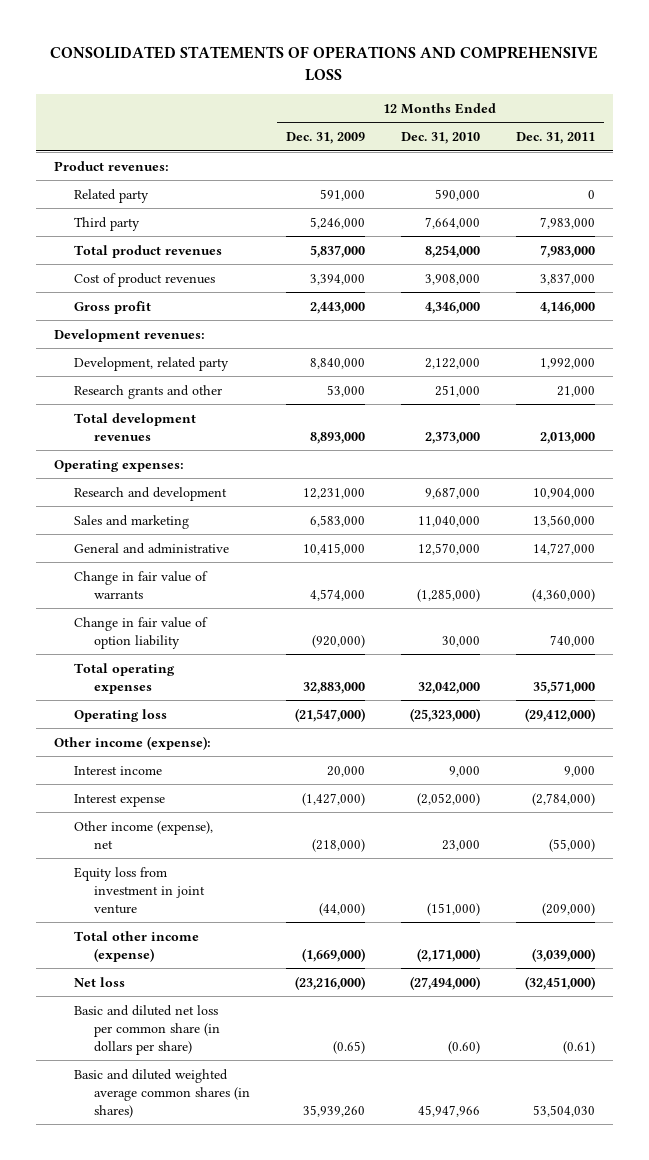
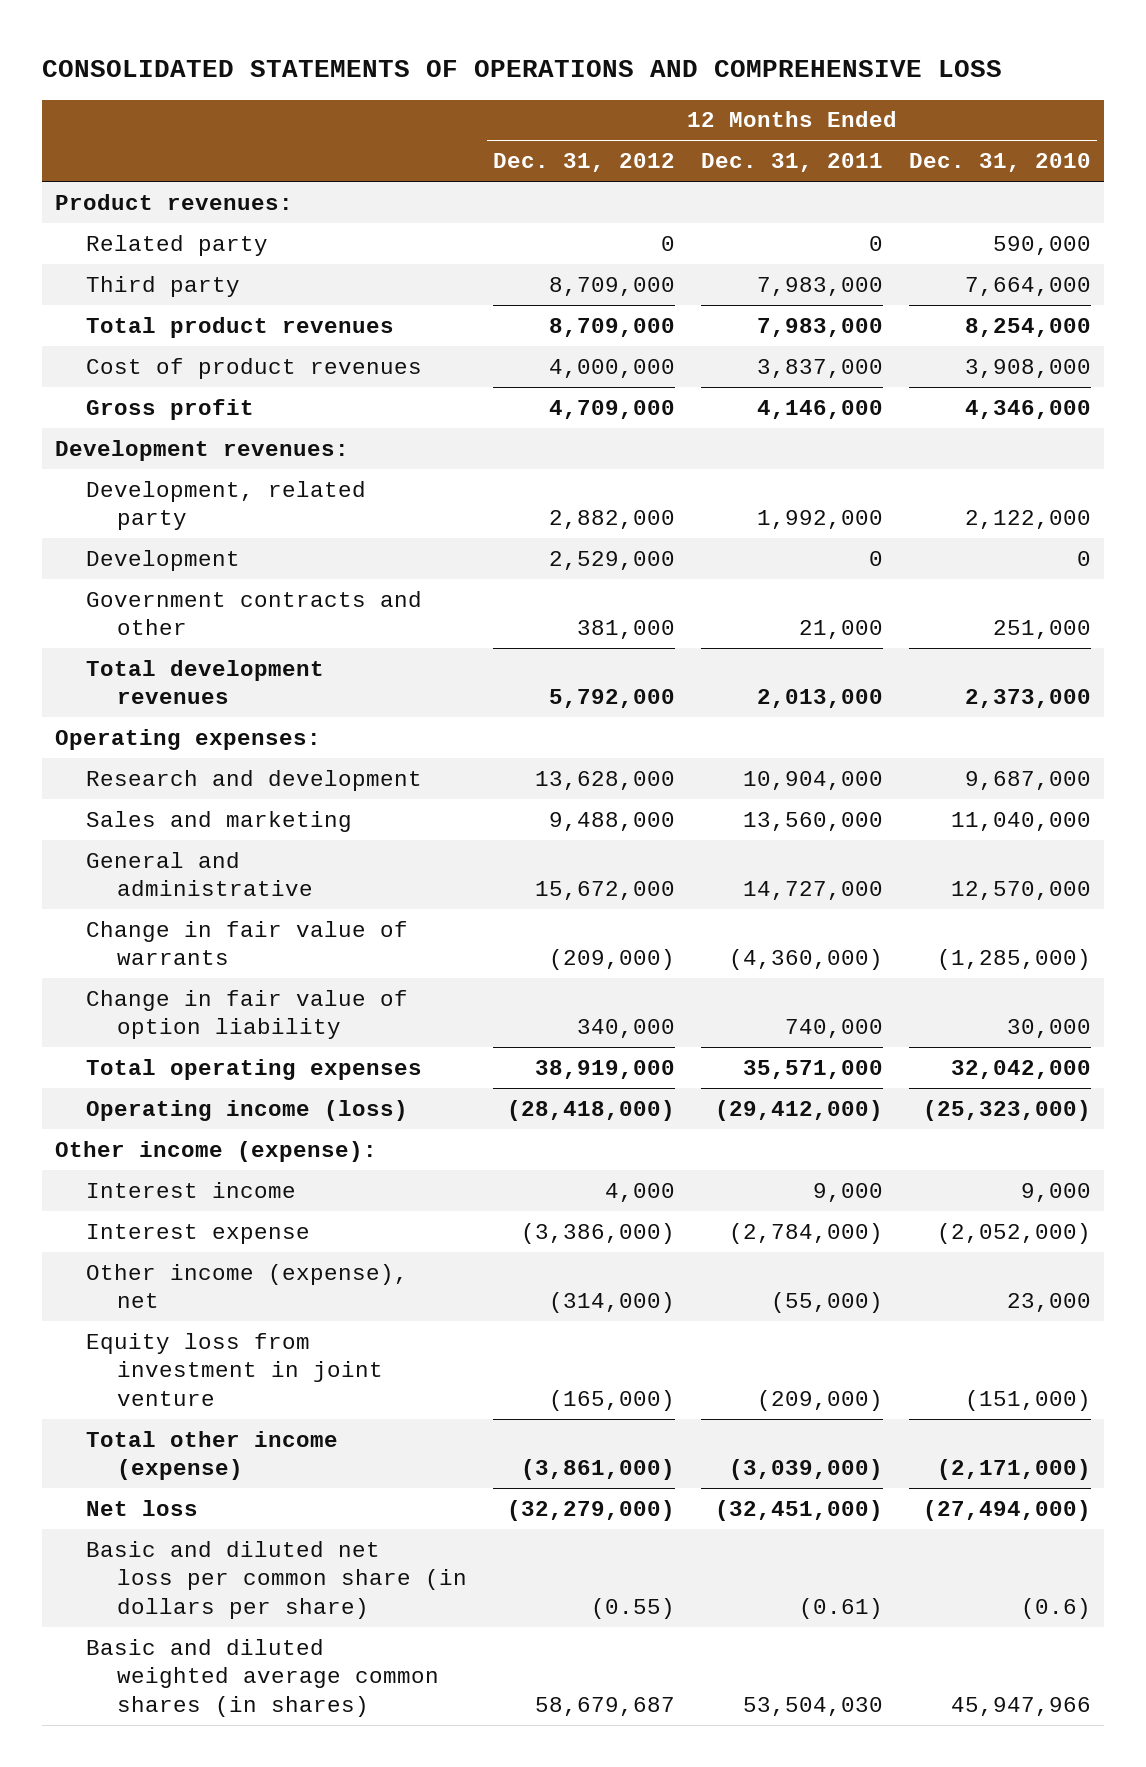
[285,132,365,145] Dec. 31, 2009 -> none
none -> [493,153,676,173] Dec. 31, 2012
none -> [86,549,241,571] Development
[73,384,222,399] Research grants and other -> [86,590,423,636] Government contracts and other
[73,708,167,722] Operating loss -> [86,1099,409,1121] Operating income (loss)
[447,1040,480,1054] (0.60) -> [1020,1597,1091,1619] (0.6)

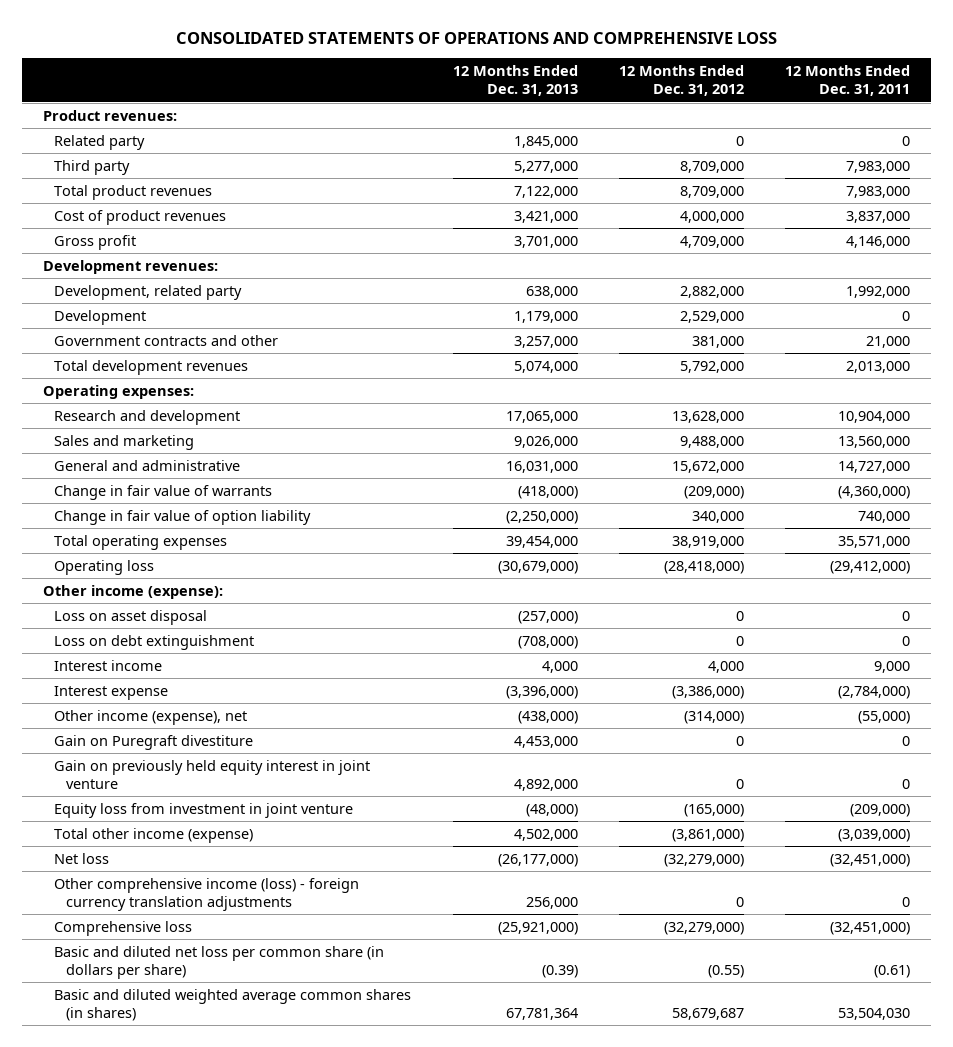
[908,153,1091,173] Dec. 31, 2010 -> none
none -> [452,64,578,97] 12 Months Ended Dec. 31, 2013
[86,1099,409,1121] Operating income (loss) -> [54,559,155,575] Operating loss
none -> [54,609,208,625] Loss on asset disposal
none -> [54,634,255,650] Loss on debt extinguishment
none -> [54,734,254,750] Gain on Puregraft divestiture
none -> [54,759,371,789] Gain on previously held equity interest in joint venture
none -> [54,877,360,911] Other comprehensive income (loss) - foreign currency translation adjustments
none -> [54,920,193,936] Comprehensive loss

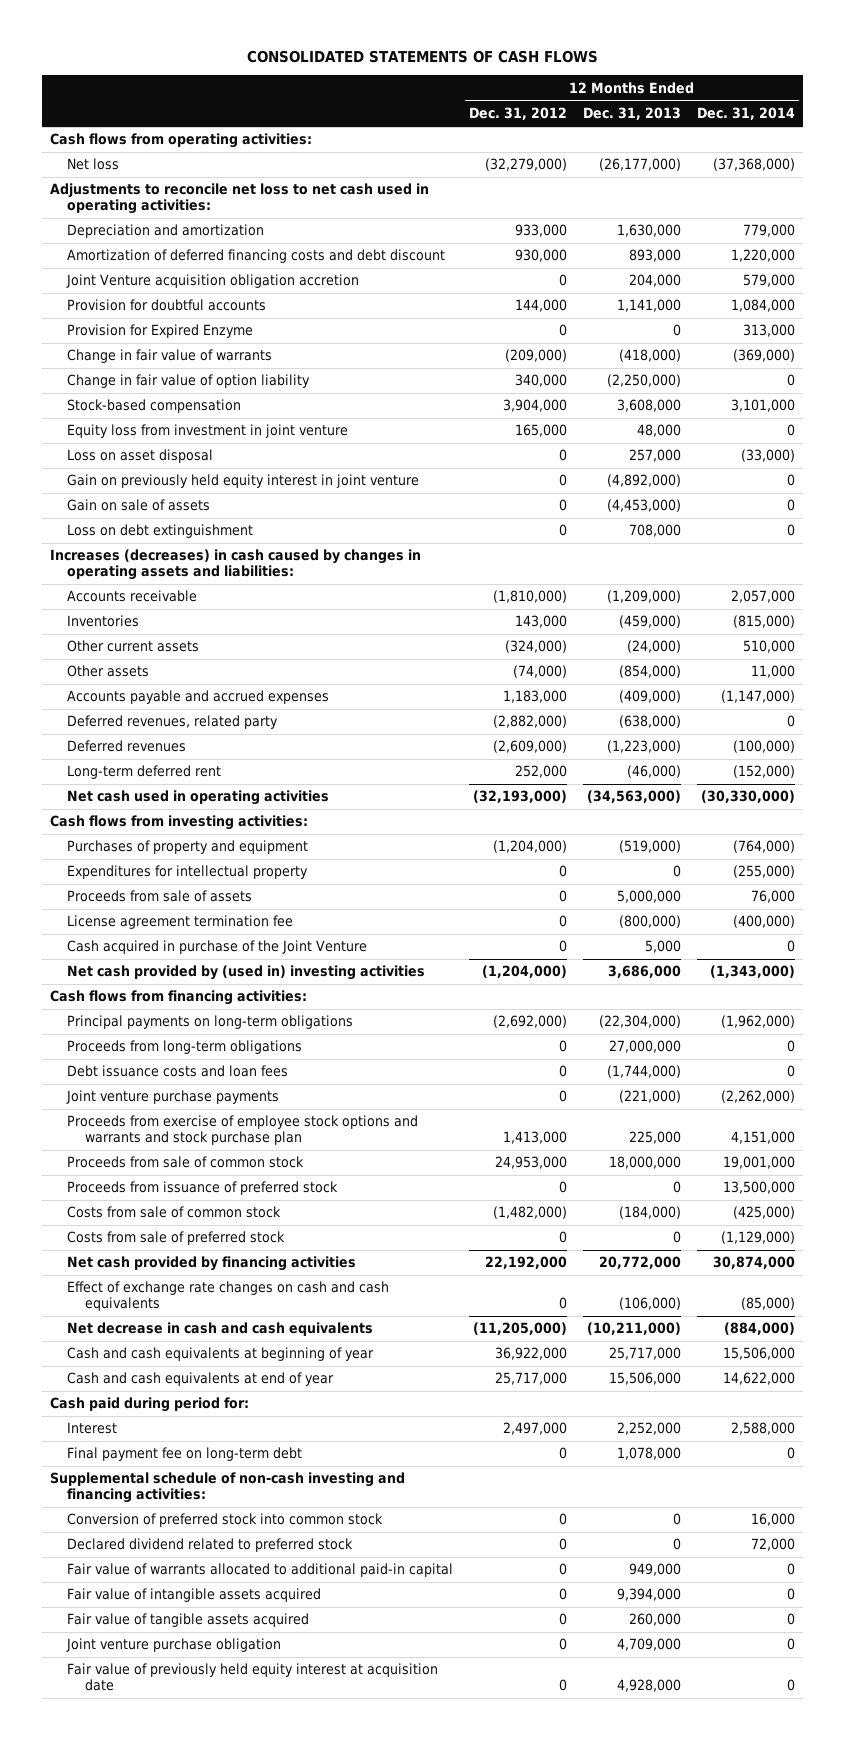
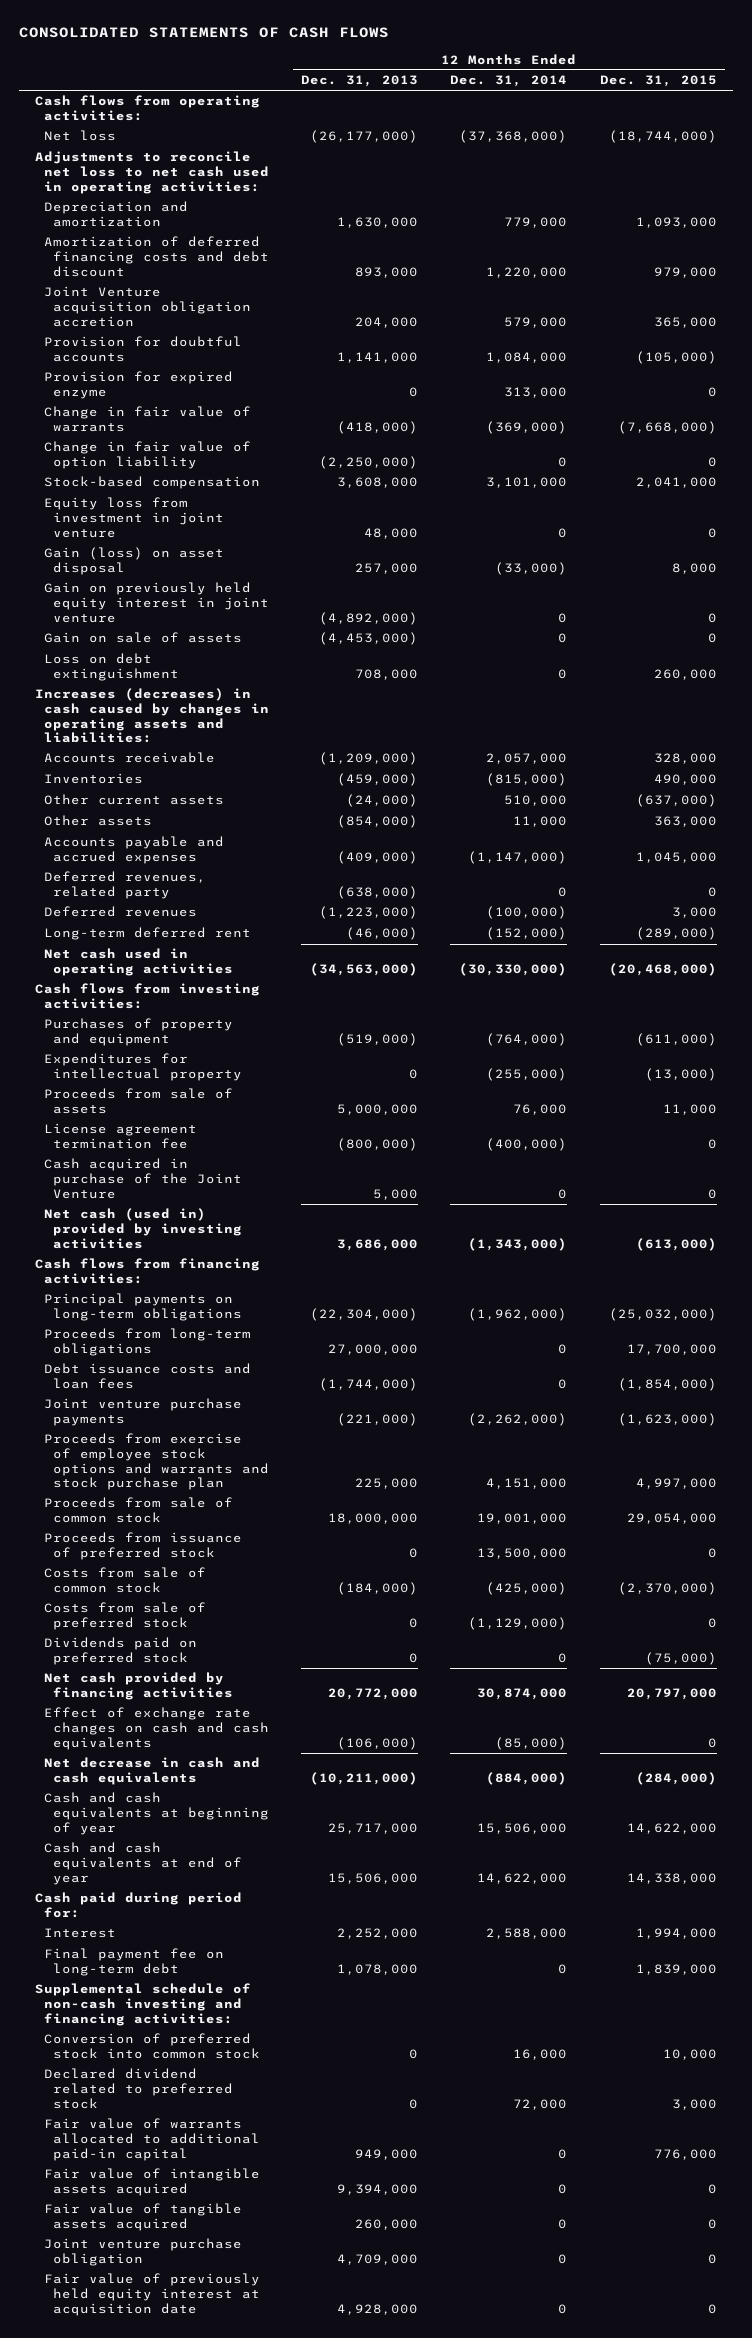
[469,107,568,121] Dec. 31, 2012 -> none
none -> [599,75,717,88] Dec. 31, 2015
[67,324,254,339] Provision for Expired Enzyme -> [44,371,234,400] Provision for expired enzyme
[67,449,214,464] Loss on asset disposal -> [44,547,225,576] Gain (loss) on asset disposal
[67,965,426,981] Net cash provided by (used in) investing activities -> [44,1208,243,1249] Net cash (used in) provided by investing activities
none -> [44,1637,198,1666] Dividends paid on preferred stock

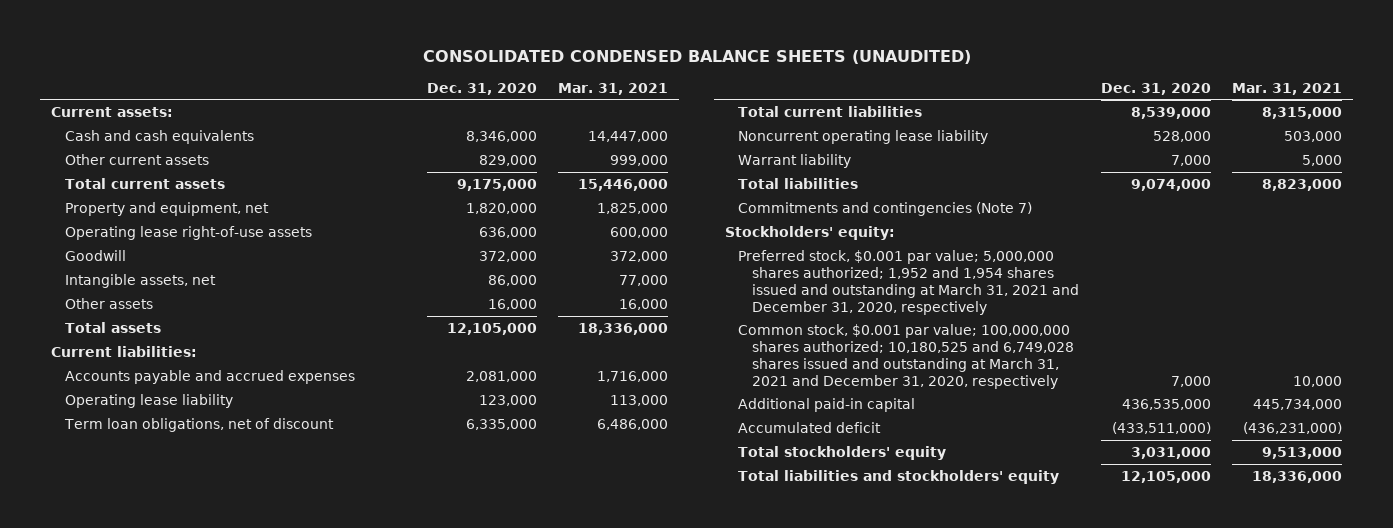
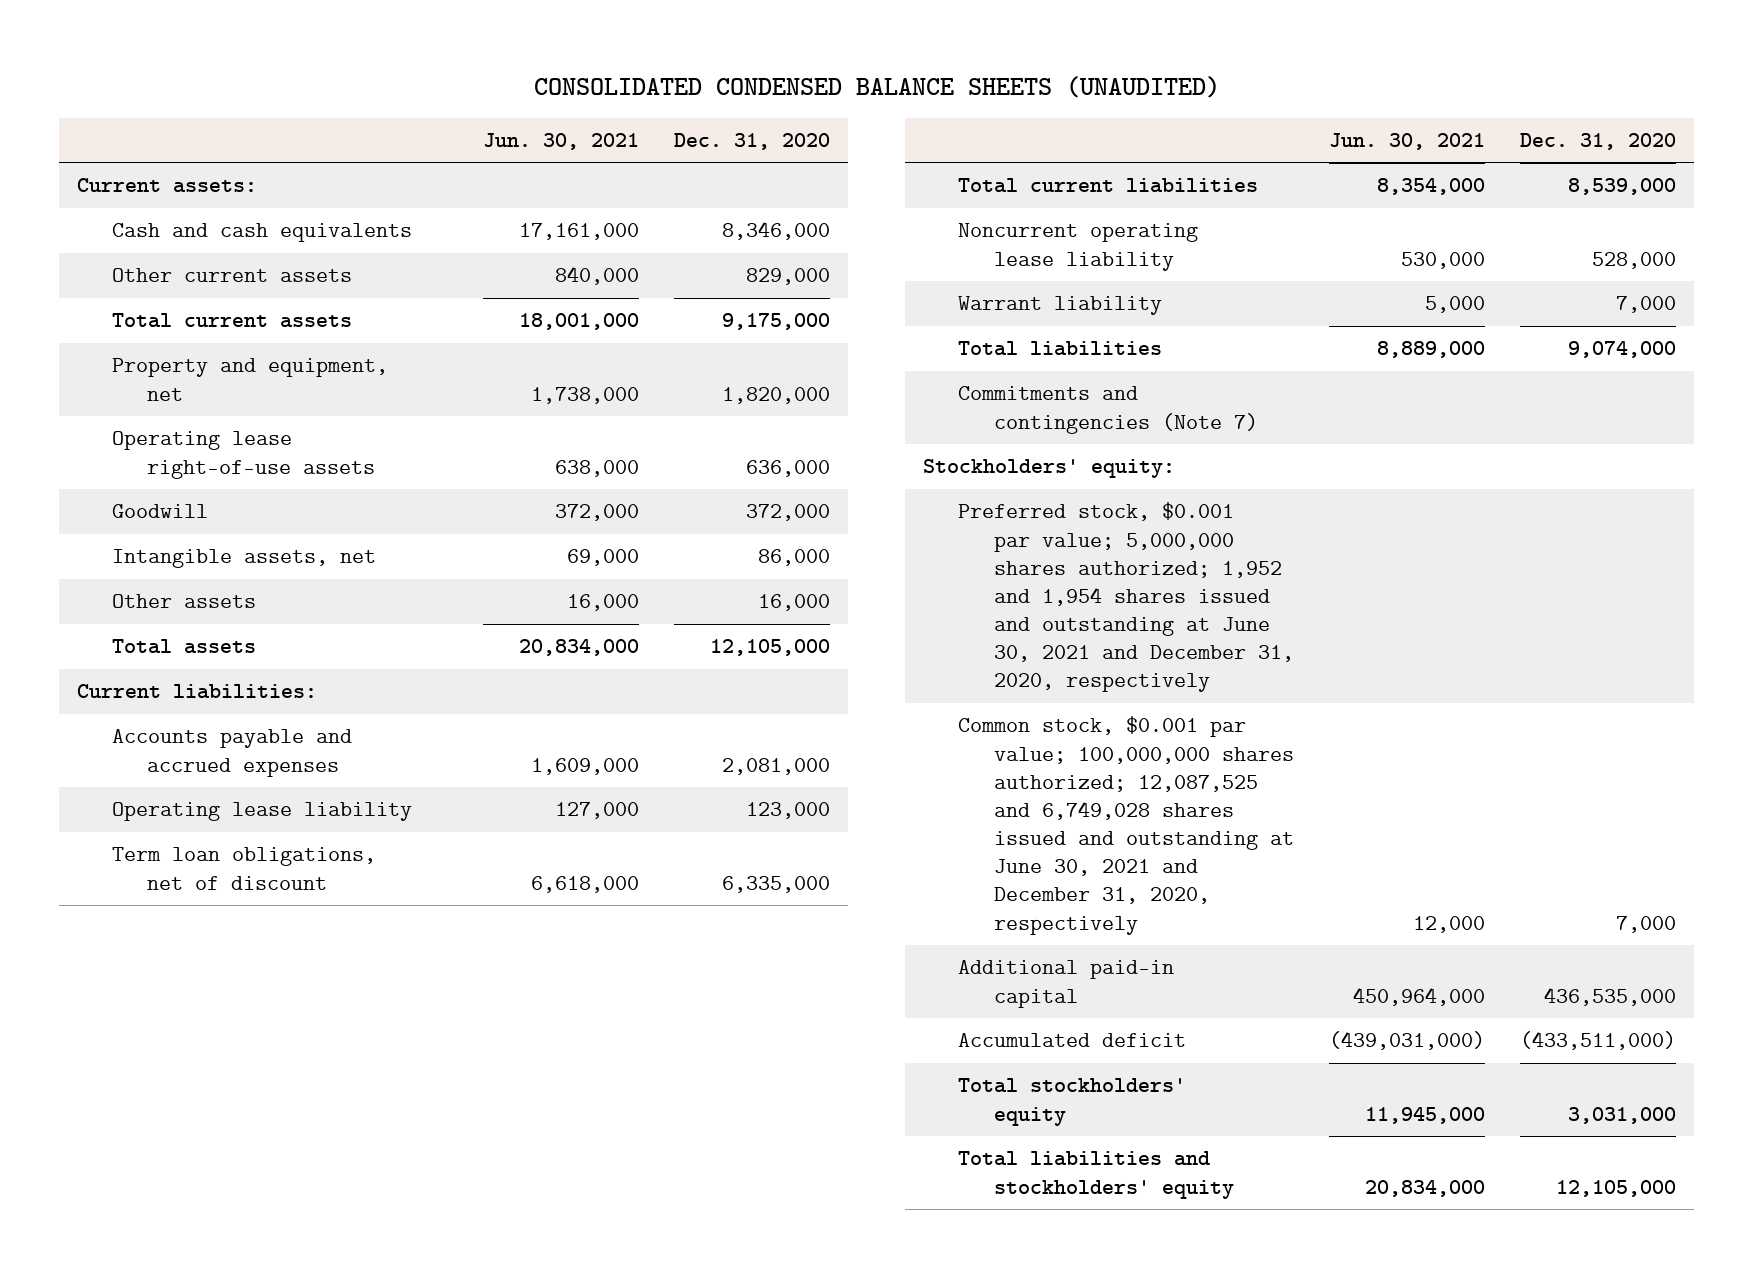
[558,82,669,95] Mar. 31, 2021 -> none
none -> [482,132,639,150] Jun. 30, 2021
[738,249,1080,315] Preferred stock, $0.001 par value; 5,000,000 shares authorized; 1,952 and 1,954 shares issued and outstanding at March 31, 2021 and December 31, 2020, respectively -> [958,502,1294,693] Preferred stock, $0.001 par value; 5,000,000 shares authorized; 1,952 and 1,954 shares issued and outstanding at June 30, 2021 and December 31, 2020, respectively
[738,323,1075,389] Common stock, $0.001 par value; 100,000,000 shares authorized; 10,180,525 and 6,749,028 shares issued and outstanding at March 31, 2021 and December 31, 2020, respectively -> [958,716,1294,935] Common stock, $0.001 par value; 100,000,000 shares authorized; 12,087,525 and 6,749,028 shares issued and outstanding at June 30, 2021 and December 31, 2020, respectively

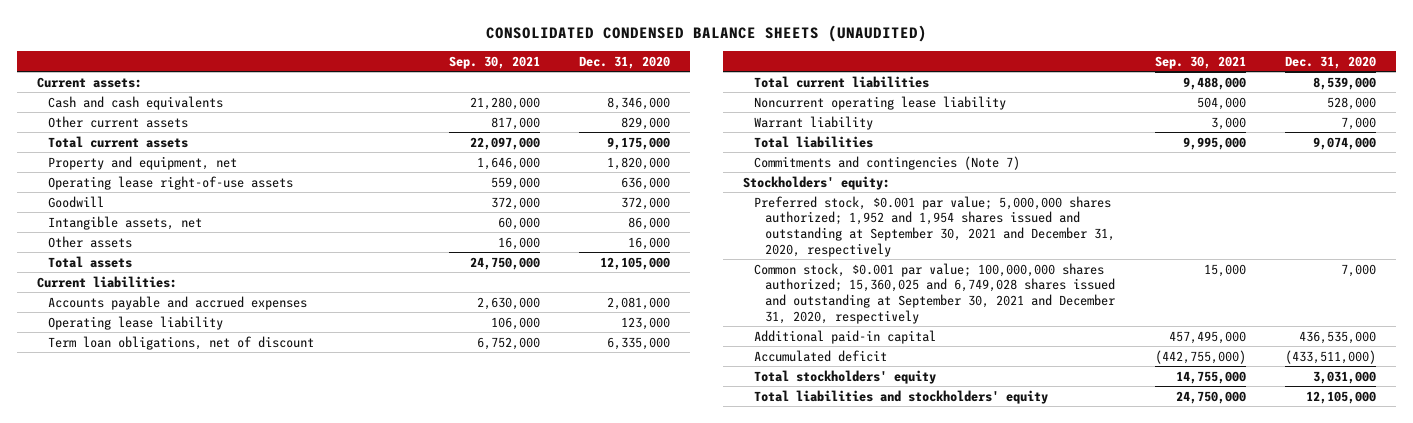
[482,132,639,150] Jun. 30, 2021 -> none
none -> [448,55,540,69] Sep. 30, 2021
[958,502,1294,693] Preferred stock, $0.001 par value; 5,000,000 shares authorized; 1,952 and 1,954 shares issued and outstanding at June 30, 2021 and December 31, 2020, respectively -> [754,195,1116,257] Preferred stock, $0.001 par value; 5,000,000 shares authorized; 1,952 and 1,954 shares issued and outstanding at September 30, 2021 and December 31, 2020, respectively
[958,716,1294,935] Common stock, $0.001 par value; 100,000,000 shares authorized; 12,087,525 and 6,749,028 shares issued and outstanding at June 30, 2021 and December 31, 2020, respectively -> [754,262,1116,324] Common stock, $0.001 par value; 100,000,000 shares authorized; 15,360,025 and 6,749,028 shares issued and outstanding at September 30, 2021 and December 31, 2020, respectively

